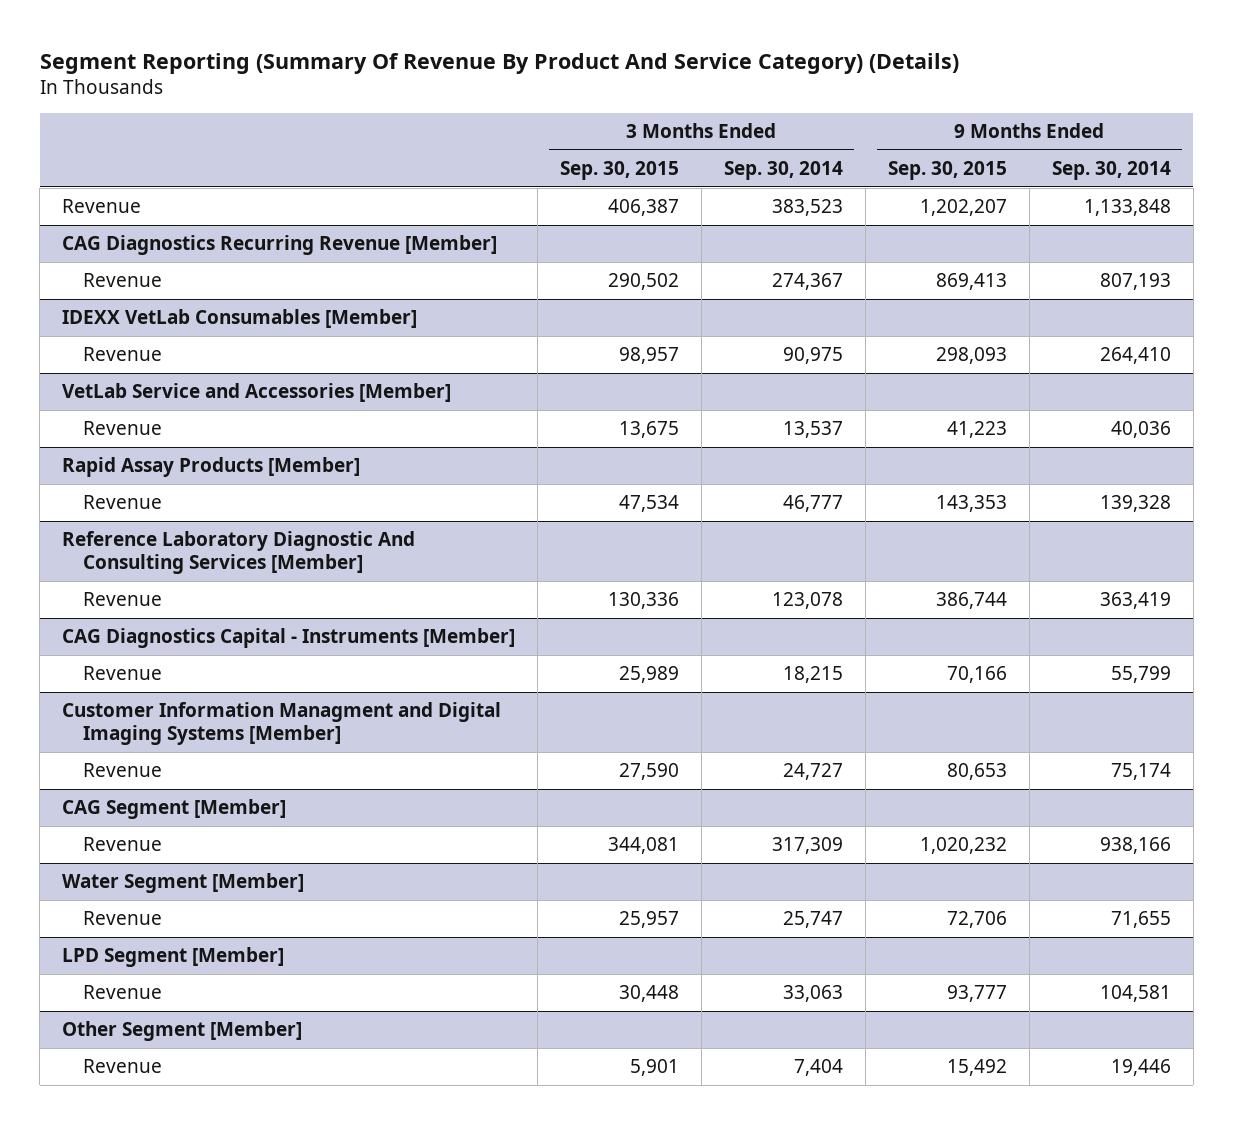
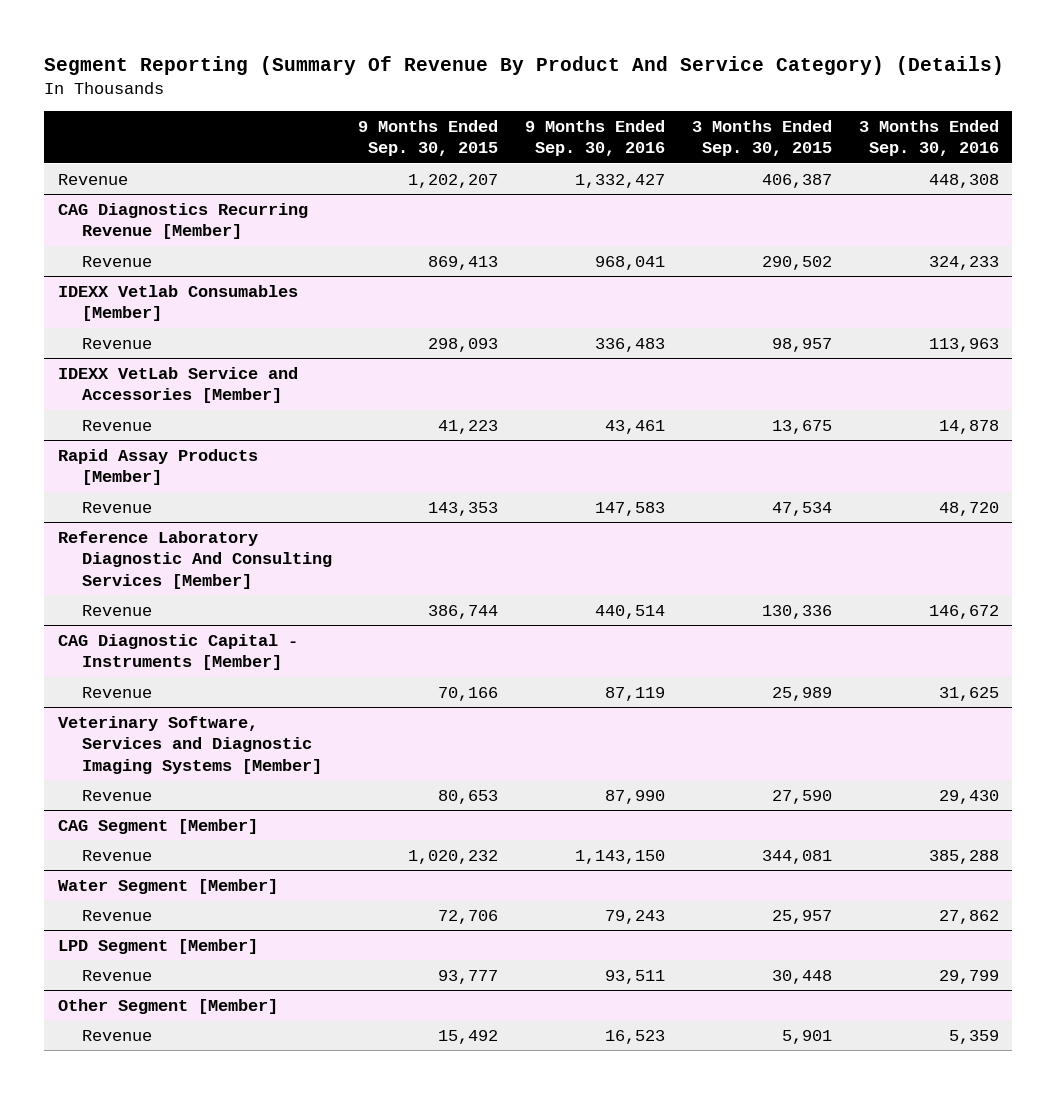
[723,161,843,181] Sep. 30, 2014 -> none
[1051,161,1171,181] Sep. 30, 2014 -> none
none -> [525,119,666,157] 9 Months Ended Sep. 30, 2016
none -> [858,119,999,157] 3 Months Ended Sep. 30, 2016
[62,309,418,329] IDEXX VetLab Consumables [Member] -> [57,284,298,322] IDEXX Vetlab Consumables [Member]
[62,383,452,403] VetLab Service and Accessories [Member] -> [57,366,298,404] IDEXX VetLab Service and Accessories [Member]
[62,628,516,649] CAG Diagnostics Capital - Instruments [Member] -> [57,633,298,671] CAG Diagnostic Capital - Instruments [Member]
[62,702,502,746] Customer Information Managment and Digital Imaging Systems [Member] -> none
none -> [57,715,322,774] Veterinary Software, Services and Diagnostic Imaging Systems [Member]

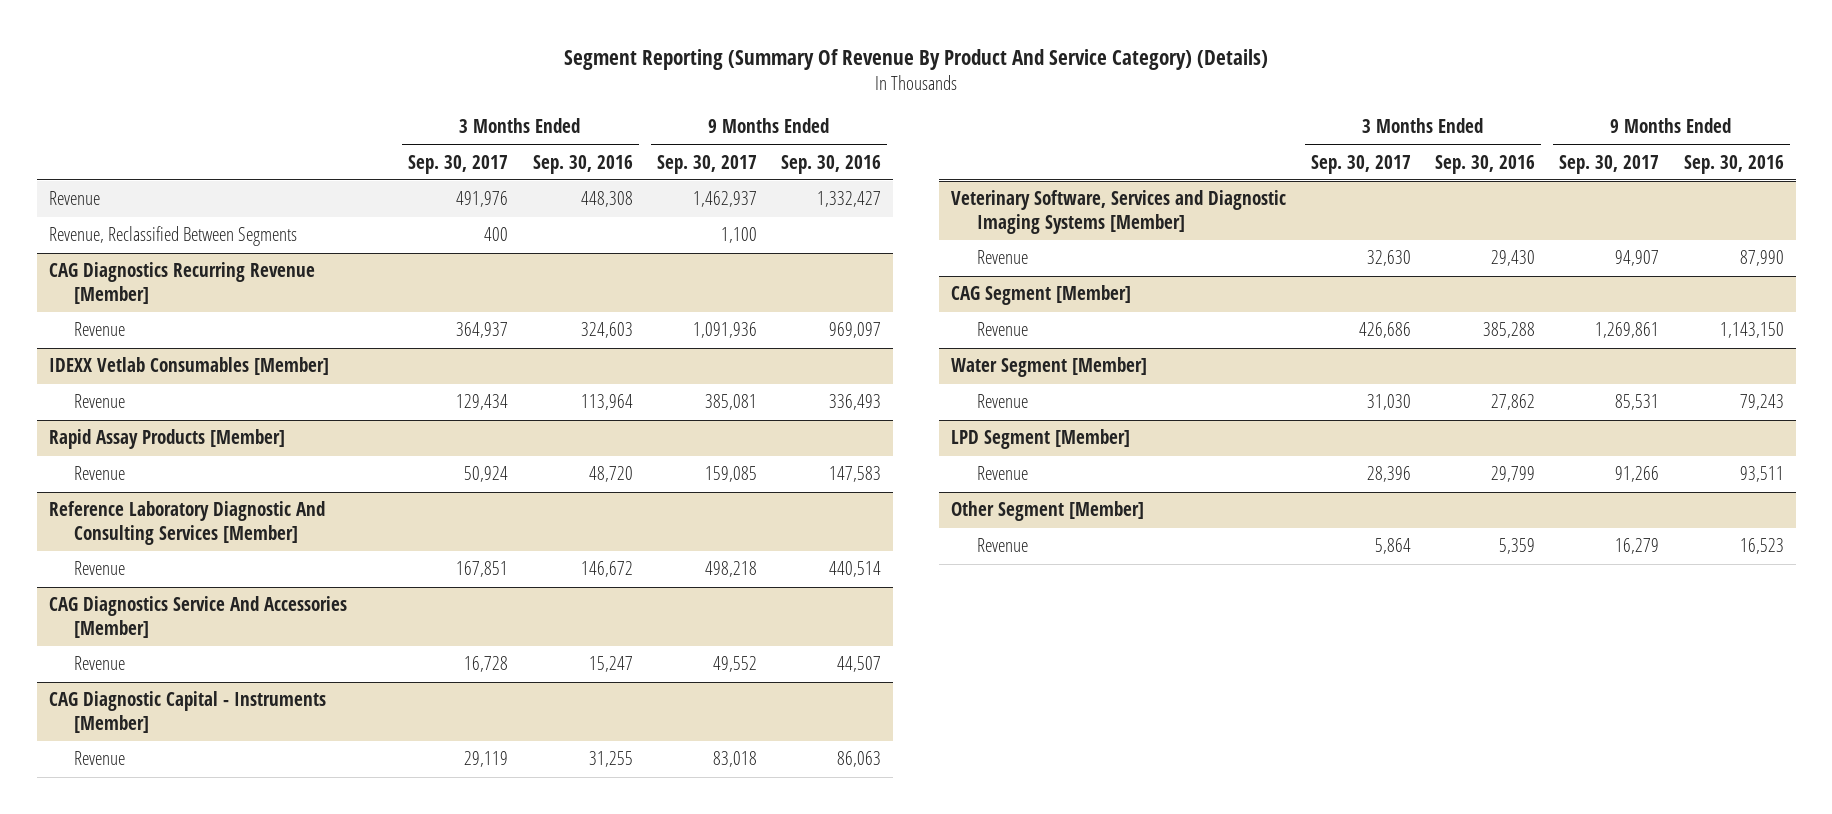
[358,119,499,157] 9 Months Ended Sep. 30, 2015 -> none
[692,119,833,157] 3 Months Ended Sep. 30, 2015 -> none
none -> [408,154,509,174] Sep. 30, 2017
none -> [656,154,757,174] Sep. 30, 2017
none -> [48,226,297,247] Revenue, Reclassified Between Segments
[595,255,666,270] 968,041 -> [829,322,882,339] 969,097
[928,255,999,270] 324,233 -> [580,322,633,339] 324,603
[57,366,298,404] IDEXX VetLab Service and Accessories [Member] -> none
[81,419,152,431] Revenue -> none
[595,337,666,352] 336,483 -> [829,394,882,411] 336,493
[928,337,999,352] 113,963 -> [580,394,633,411] 113,964
none -> [48,596,347,638] CAG Diagnostics Service And Accessories [Member]
none -> [74,656,126,671] Revenue
[605,686,666,701] 87,119 -> [837,751,882,768] 86,063
[938,686,999,701] 31,625 -> [588,751,633,768] 31,255

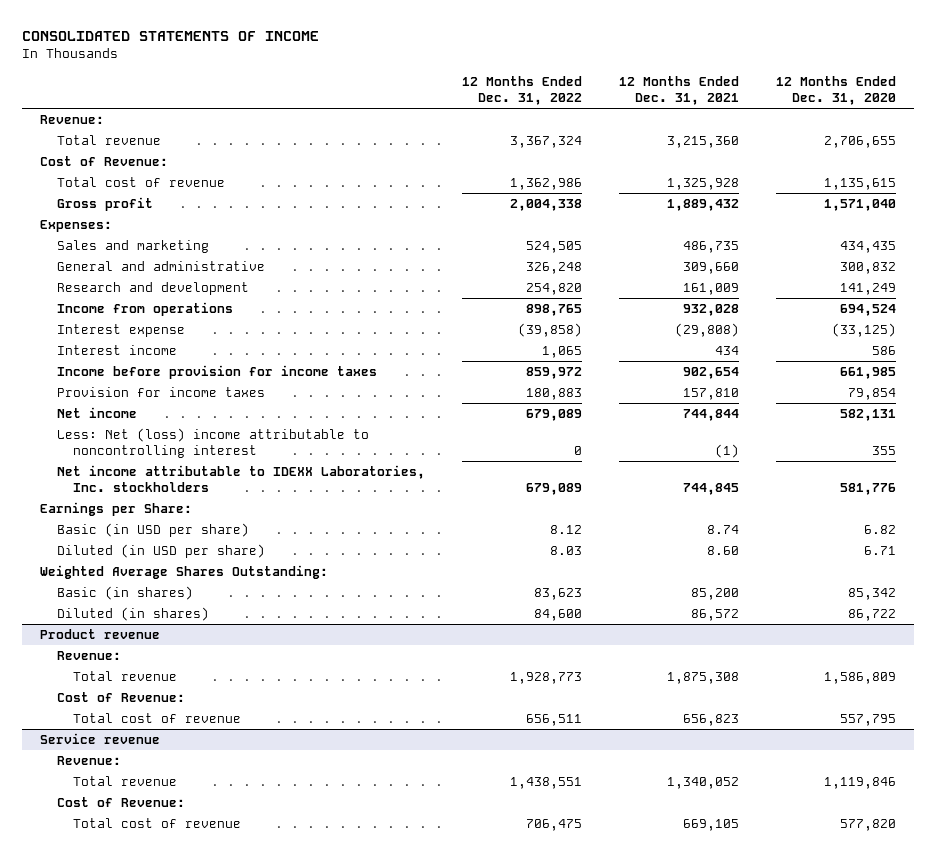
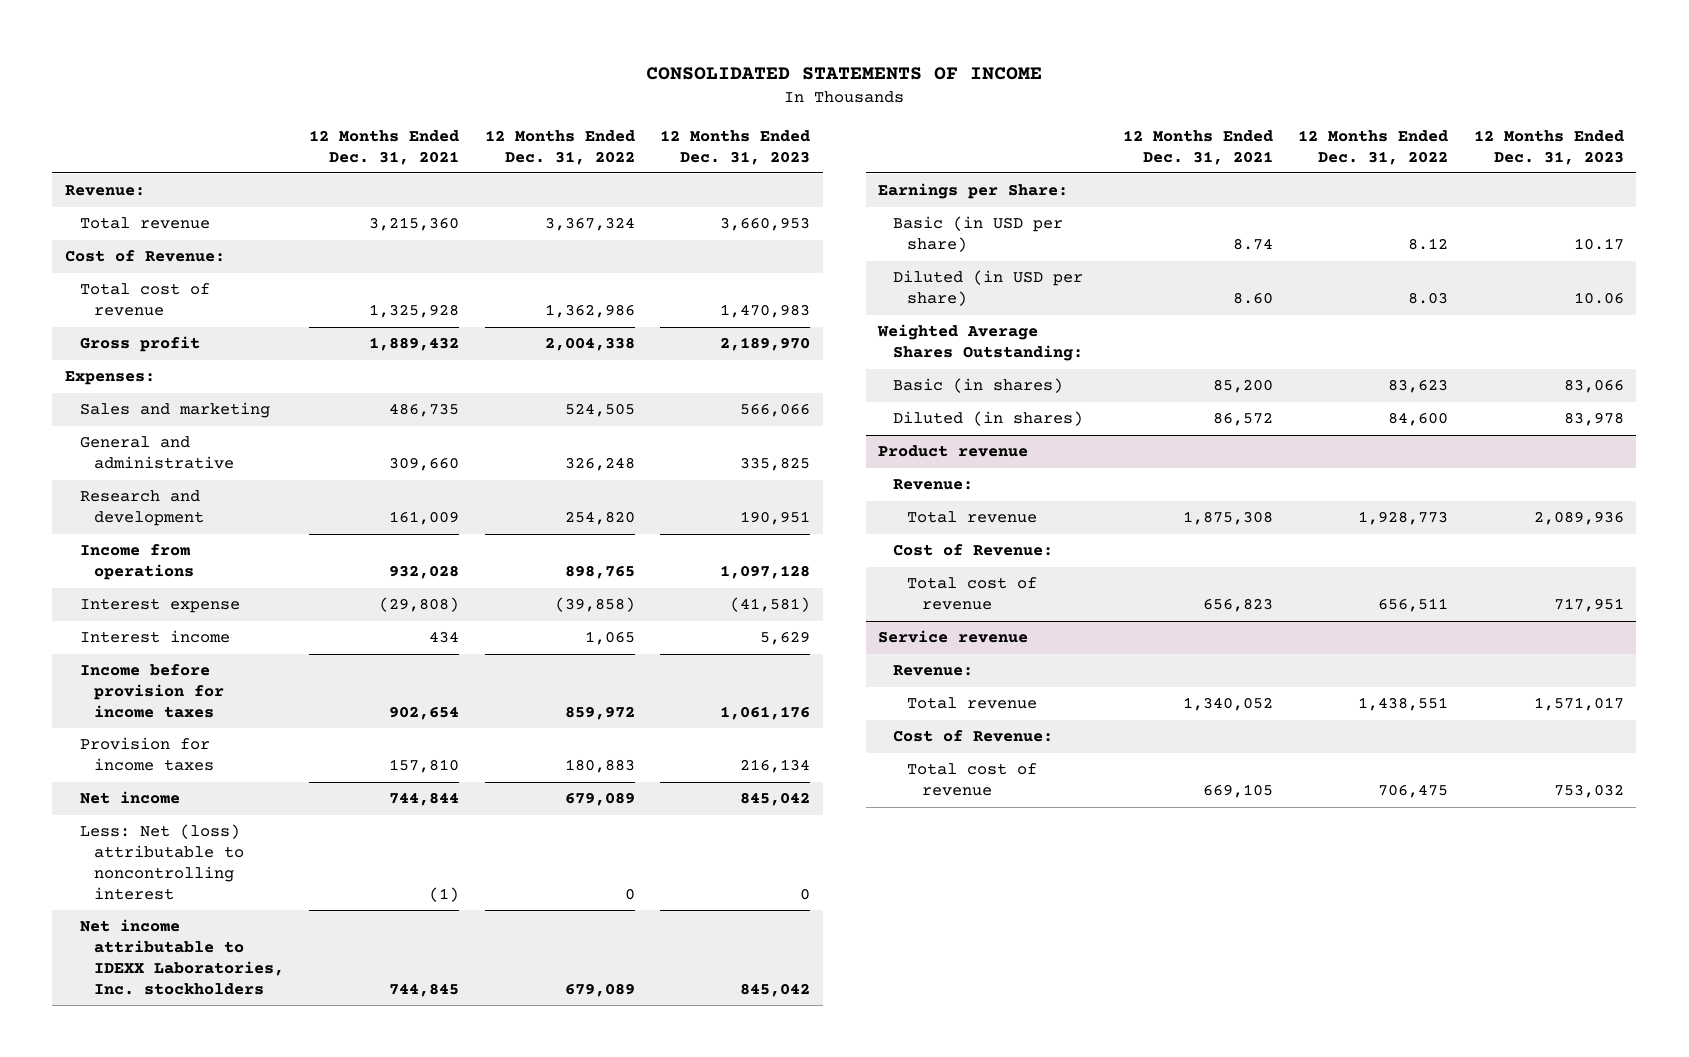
[775,75,896,105] 12 Months Ended Dec. 31, 2020 -> none
none -> [660,129,811,165] 12 Months Ended Dec. 31, 2023
[56,428,369,459] Less: Net (loss) income attributable to noncontrolling interest -> [79,824,245,900] Less: Net (loss) attributable to noncontrolling interest

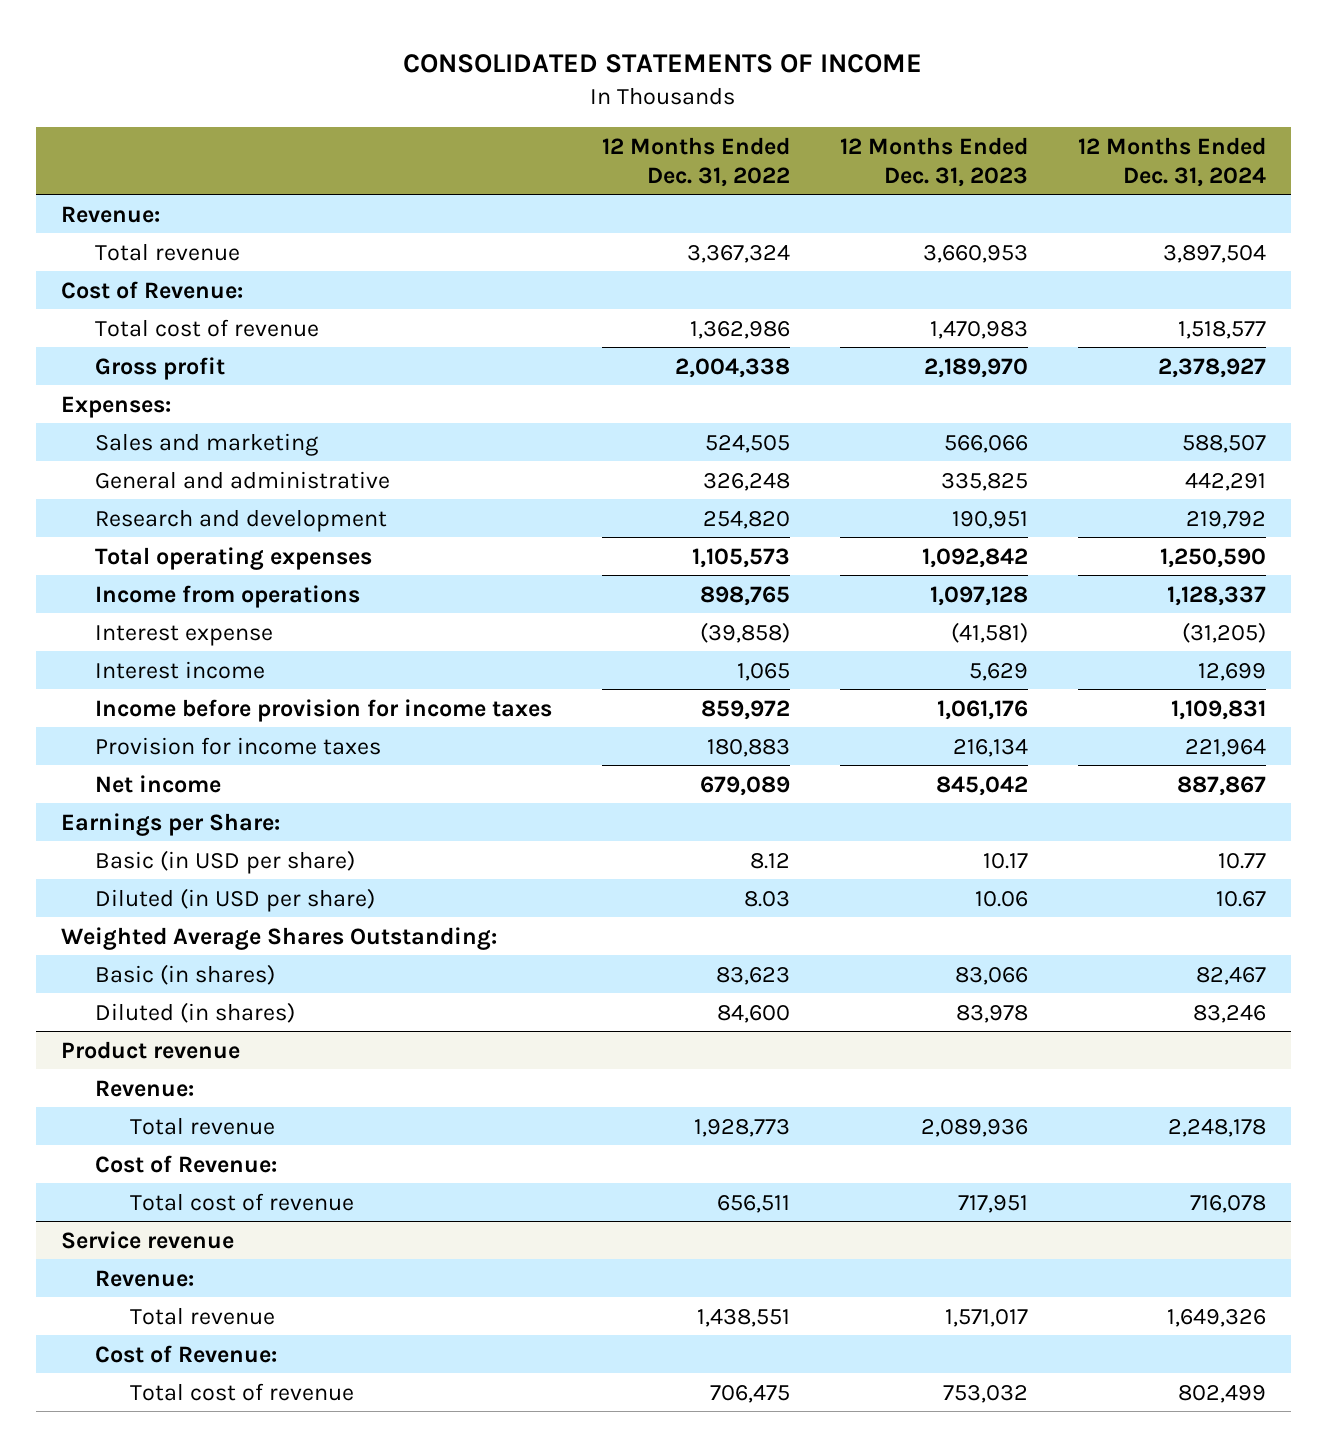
[309,129,460,165] 12 Months Ended Dec. 31, 2021 -> none
none -> [1078,136,1267,187] 12 Months Ended Dec. 31, 2024
none -> [95,546,373,570] Total operating expenses
[79,824,245,900] Less: Net (loss) attributable to noncontrolling interest -> none
[79,919,285,995] Net income attributable to IDEXX Laboratories, Inc. stockholders -> none

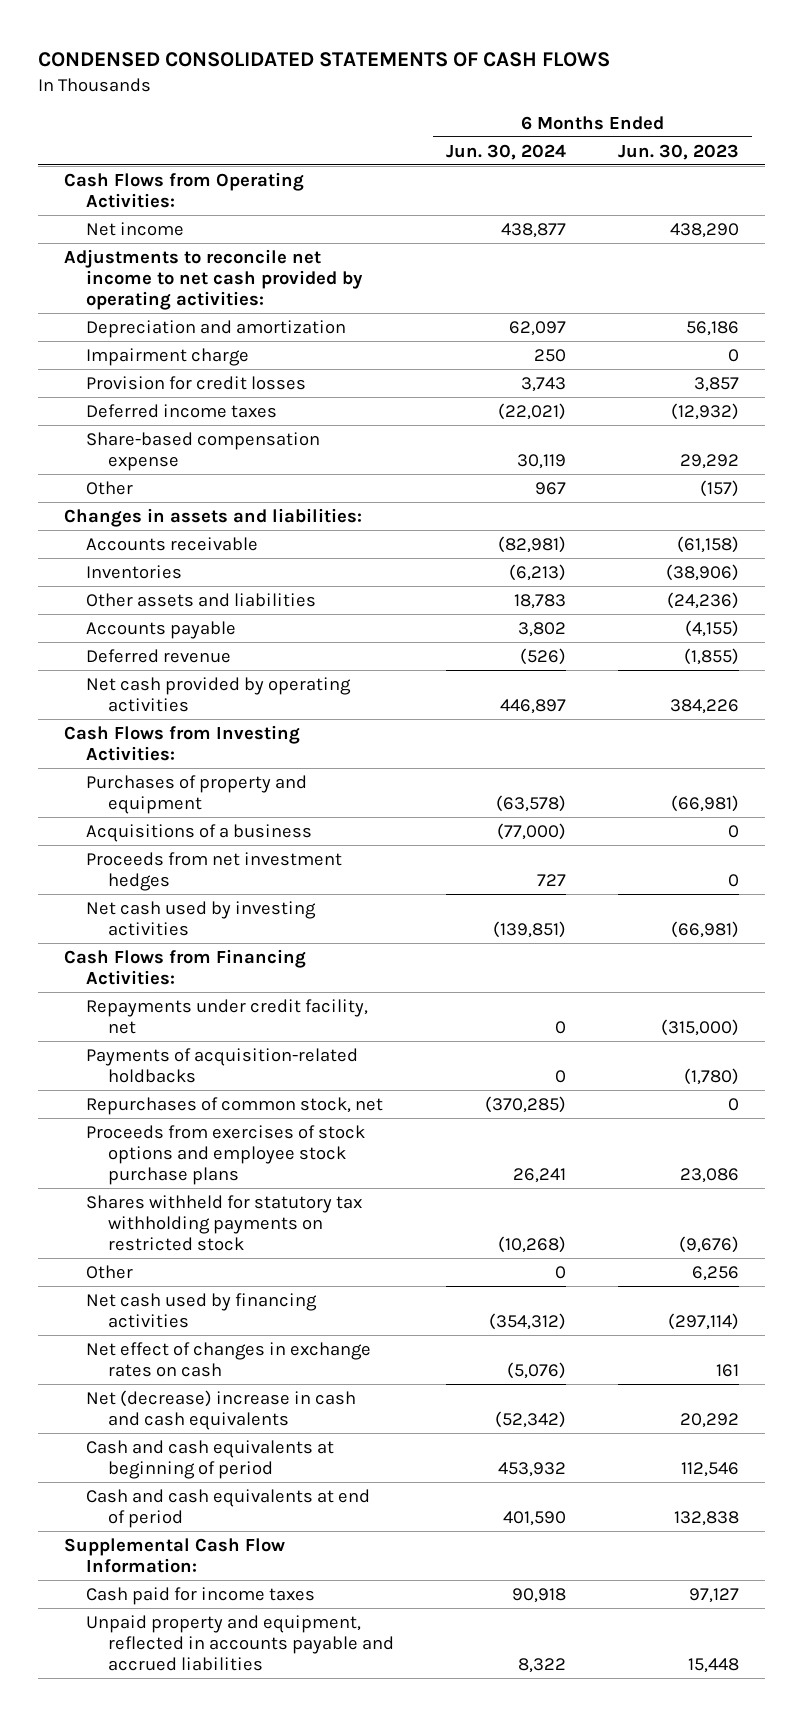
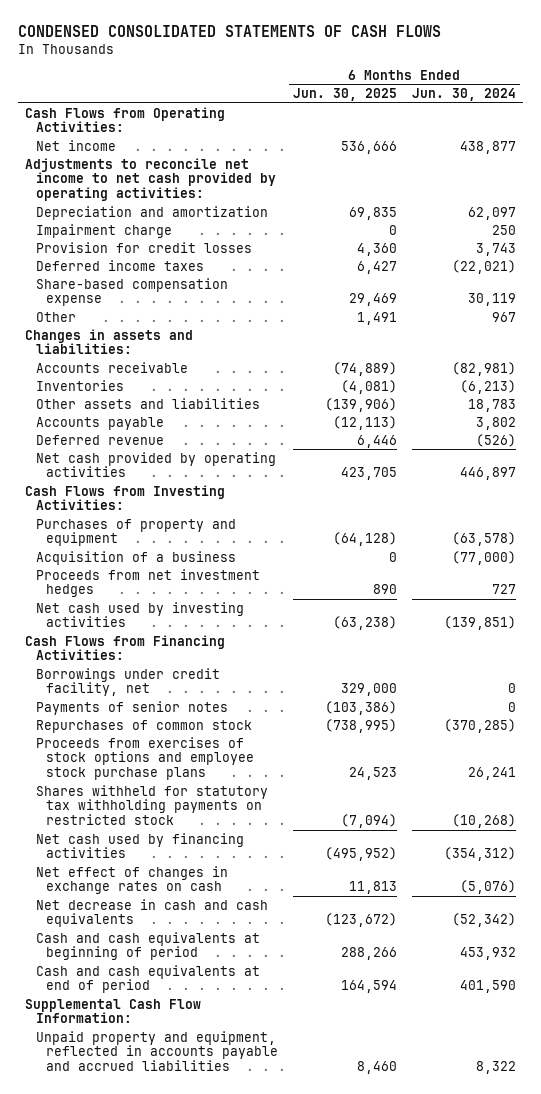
[618,143,740,160] Jun. 30, 2023 -> none
none -> [293,88,398,102] Jun. 30, 2025
[85,823,312,842] Acquisitions of a business -> [35,550,236,565] Acquisition of a business
[85,1047,358,1083] Payments of acquisition-related holdbacks -> none
[85,998,368,1034] Repayments under credit facility, net -> [35,667,220,697] Borrowings under credit facility, net
none -> [35,700,228,715] Payments of senior notes
[85,1096,383,1115] Repurchases of common stock, net -> [35,719,252,733] Repurchases of common stock
[85,1264,133,1279] Other -> none
[85,1389,356,1430] Net (decrease) increase in cash and cash equivalents -> [35,898,268,928] Net decrease in cash and cash equivalents
[85,1586,315,1605] Cash paid for income taxes -> none

